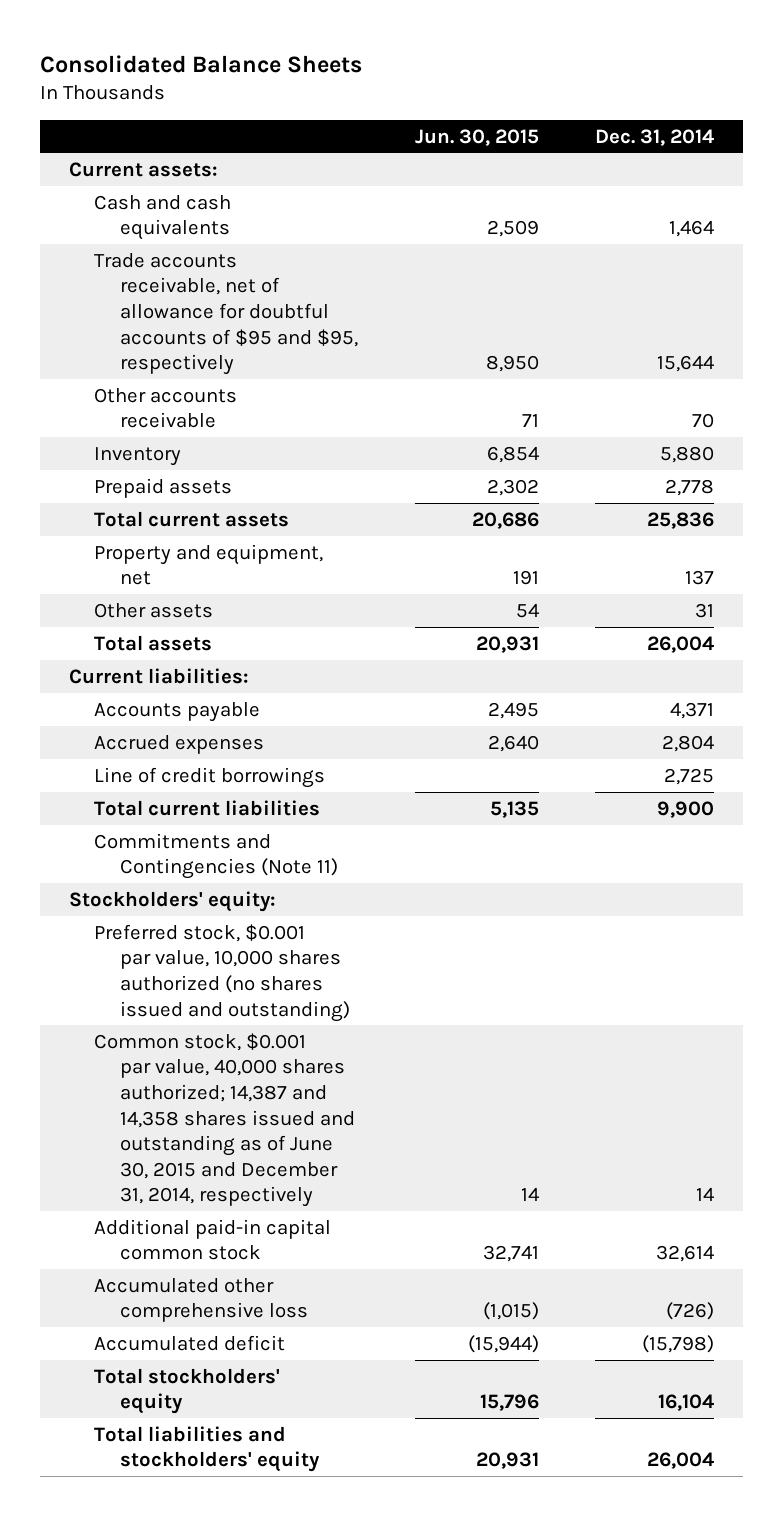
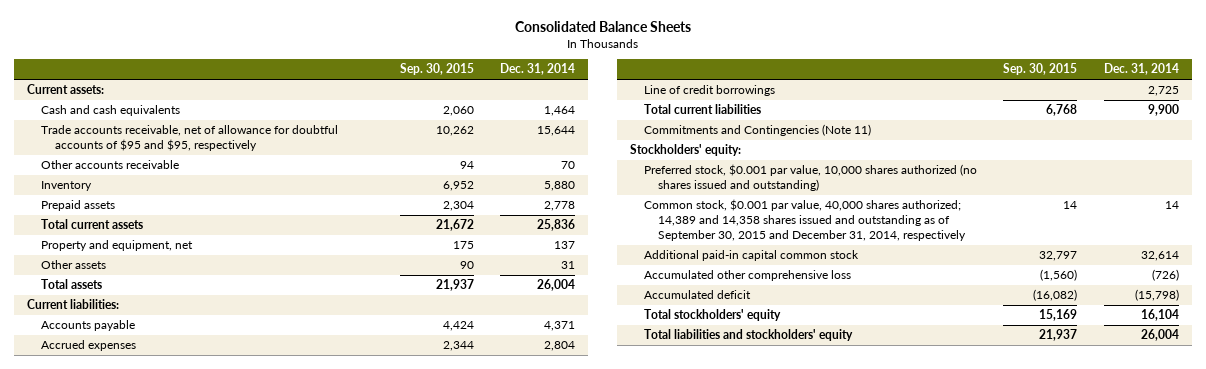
[414,128,539,146] Jun. 30, 2015 -> none
none -> [400,63,475,76] Sep. 30, 2015
[94,1032,356,1208] Common stock, $0.001 par value, 40,000 shares authorized; 14,387 and 14,358 shares issued and outstanding as of June 30, 2015 and December 31, 2014, respectively -> [644,199,967,242] Common stock, $0.001 par value, 40,000 shares authorized; 14,389 and 14,358 shares issued and outstanding as of September 30, 2015 and December 31, 2014, respectively

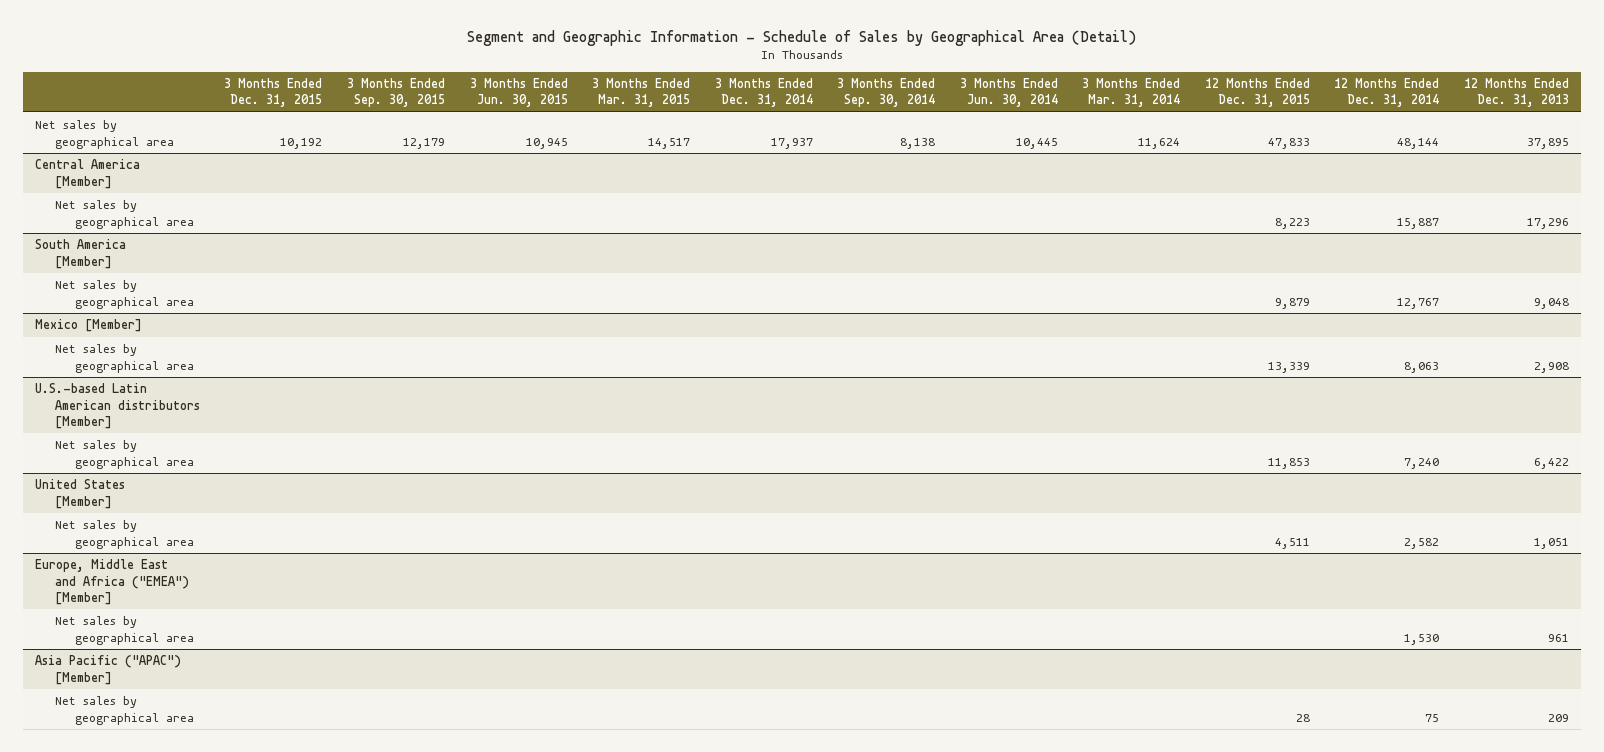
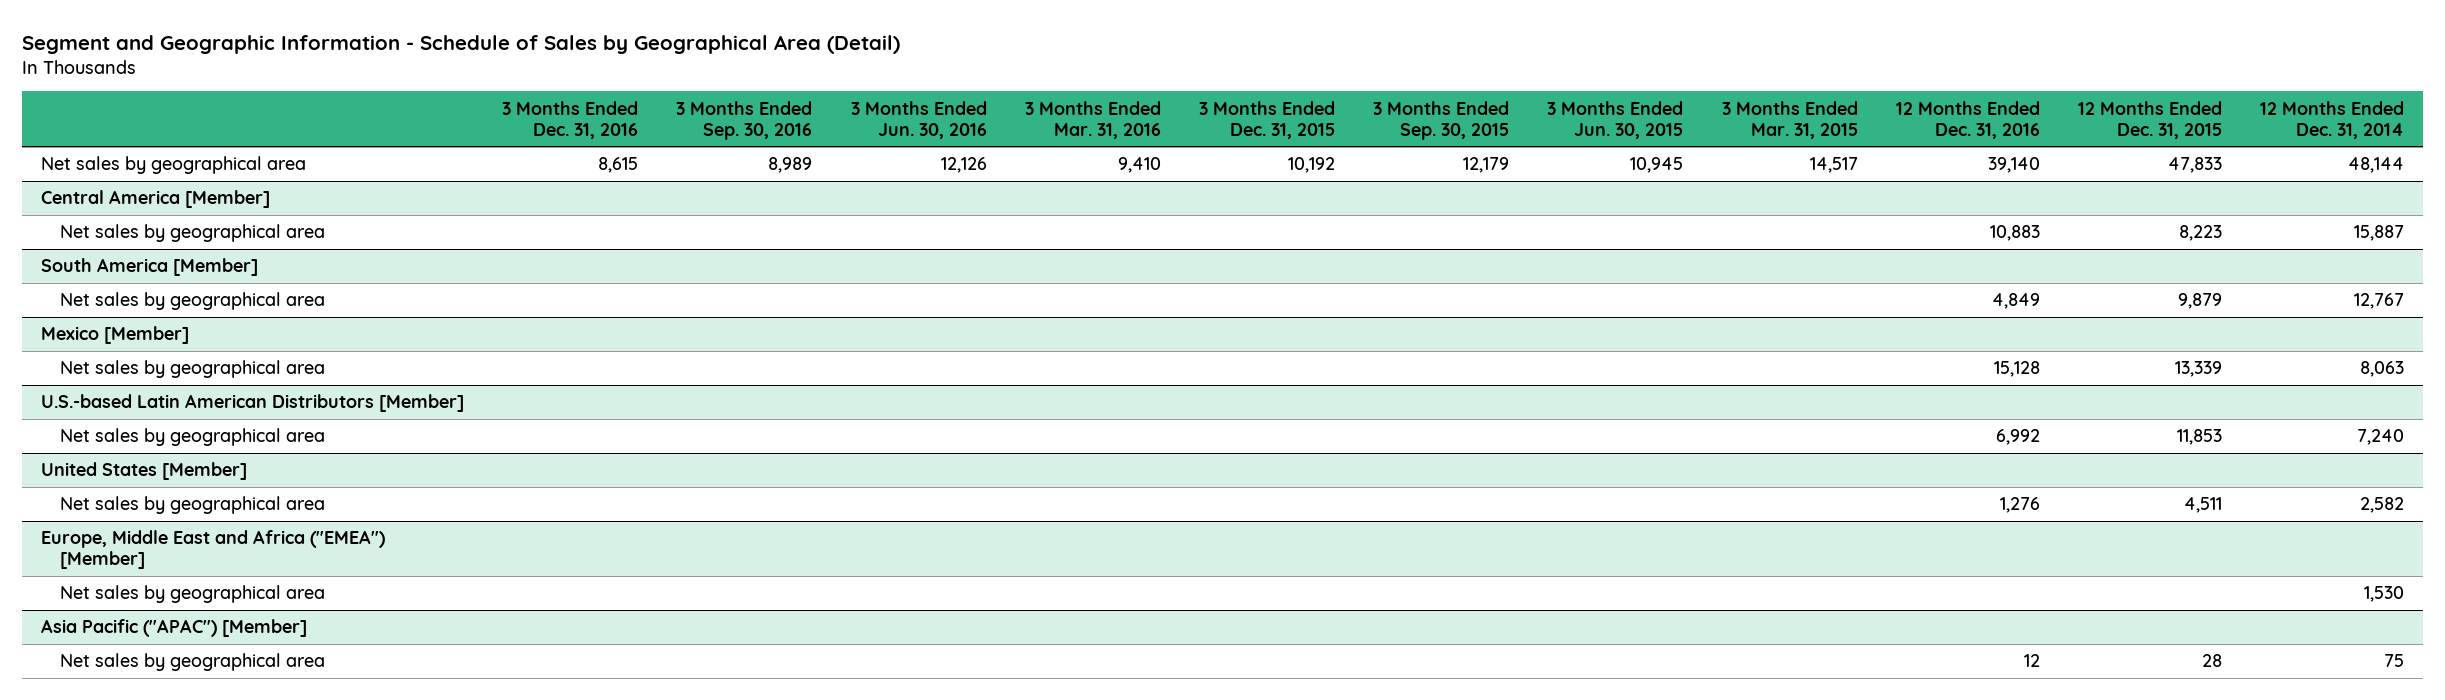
[714,78,813,108] 3 Months Ended Dec. 31, 2014 -> none
[837,78,936,108] 3 Months Ended Sep. 30, 2014 -> none
[959,78,1058,108] 3 Months Ended Jun. 30, 2014 -> none
[1082,78,1181,108] 3 Months Ended Mar. 31, 2014 -> none
[1463,78,1569,108] 12 Months Ended Dec. 31, 2013 -> none
none -> [502,100,639,139] 3 Months Ended Dec. 31, 2016
none -> [676,100,813,140] 3 Months Ended Sep. 30, 2016
none -> [850,100,987,139] 3 Months Ended Jun. 30, 2016
none -> [1024,100,1161,139] 3 Months Ended Mar. 31, 2016
none -> [1895,100,2040,139] 12 Months Ended Dec. 31, 2016
[34,383,200,429] U.S.-based Latin American distributors [Member] -> [41,394,465,413] U.S.-based Latin American Distributors [Member]

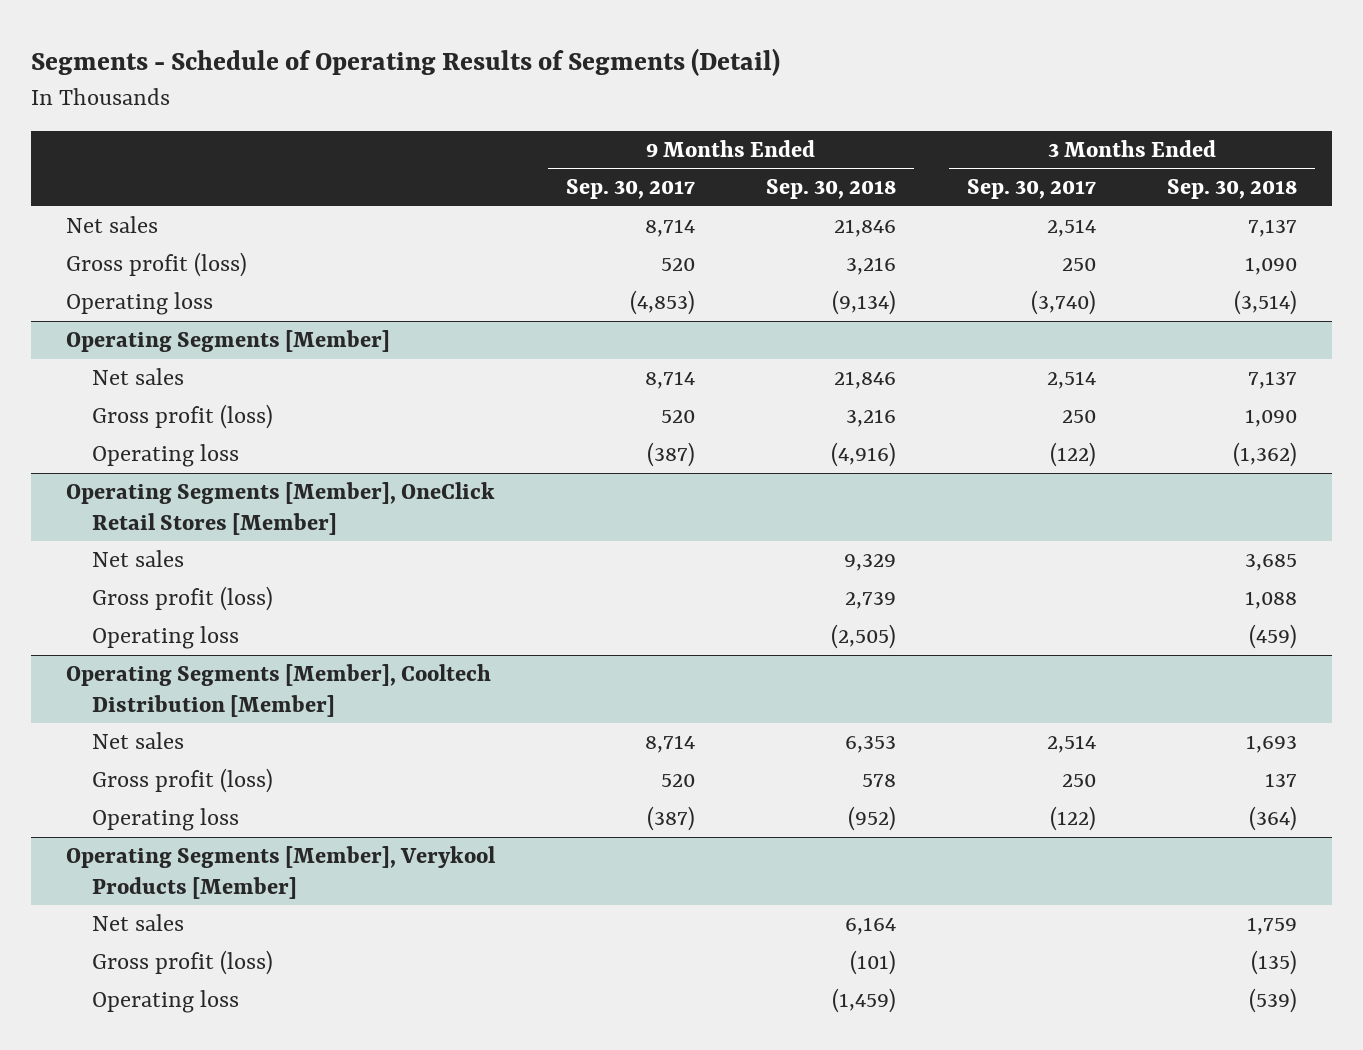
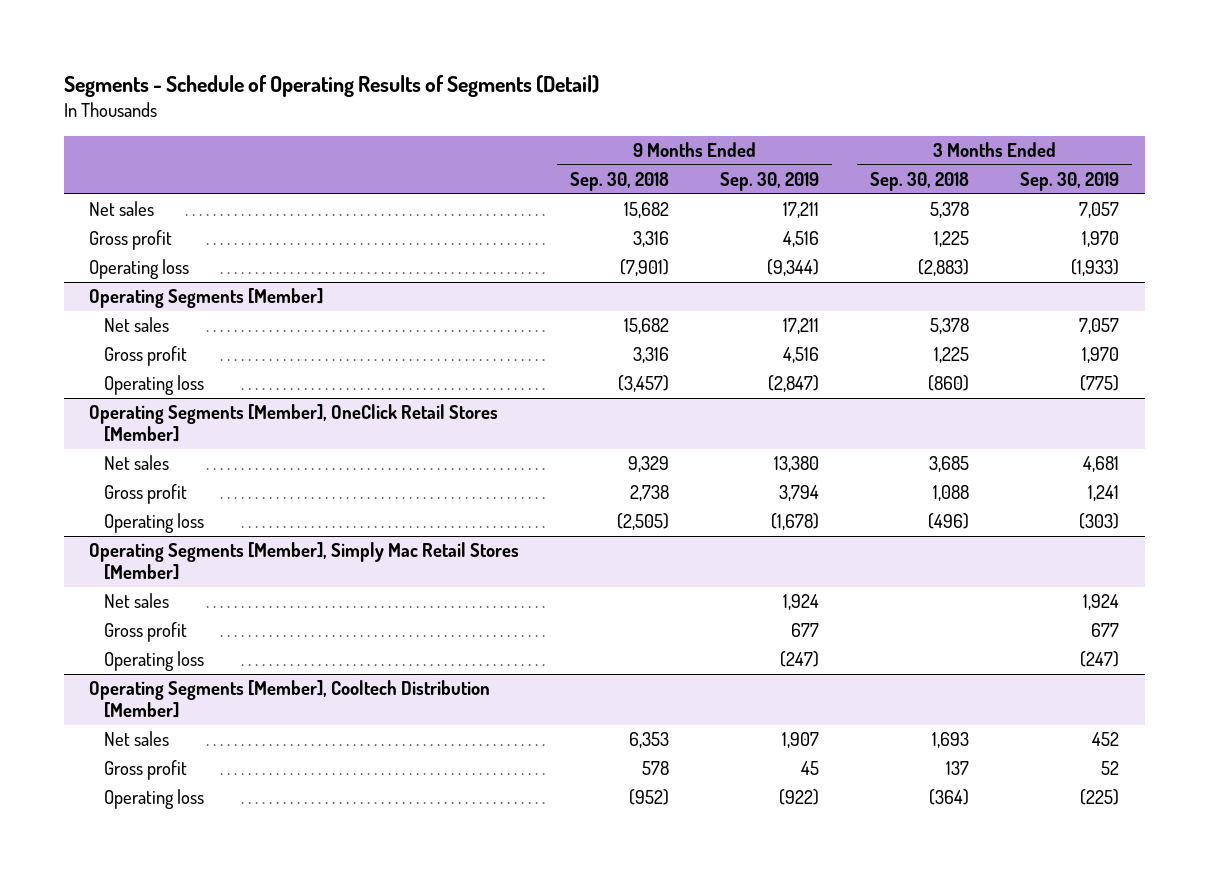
[566,179,696,200] Sep. 30, 2017 -> none
[966,179,1096,200] Sep. 30, 2017 -> none
none -> [720,171,820,191] Sep. 30, 2019
none -> [1020,171,1120,191] Sep. 30, 2019
[833,219,896,238] 21,846 -> [624,202,670,219] 15,682
[1247,219,1297,238] 7,137 -> [930,202,970,219] 5,378
[66,252,248,278] Gross profit (loss) -> [89,230,173,251] Gross profit
[845,257,896,276] 3,216 -> [633,231,670,248] 3,316
[1244,257,1297,276] 1,090 -> [934,231,970,248] 1,225
[831,290,896,316] (9,134) -> [620,259,670,277] (7,901)
[1233,290,1297,316] (3,514) -> [918,259,970,277] (2,883)
[833,371,896,390] 21,846 -> [624,318,670,335] 15,682
[1247,371,1297,390] 7,137 -> [930,318,970,335] 5,378
[91,404,273,430] Gross profit (loss) -> [104,346,188,367] Gross profit
[845,409,896,428] 3,216 -> [633,347,670,364] 3,316
[1244,409,1297,428] 1,090 -> [934,347,970,364] 1,225
[830,442,896,468] (4,916) -> [618,375,670,393] (3,457)
[1232,442,1297,468] (1,362) -> [928,375,970,392] (860)
[91,586,273,612] Gross profit (loss) -> [104,484,188,505] Gross profit
[844,592,896,610] 2,739 -> [630,485,670,502] 2,738
[1248,624,1297,650] (459) -> [928,513,970,530] (496)
none -> [89,542,520,581] Operating Segments [Member], Simply Mac Retail Stores [Member]
none -> [104,593,170,609] Net sales
none -> [104,622,188,643] Gross profit
none -> [104,651,205,672] Operating loss
[91,768,273,794] Gross profit (loss) -> [104,760,188,781] Gross profit
[66,846,496,899] Operating Segments [Member], Verykool Products [Member] -> none
[91,914,184,932] Net sales -> none
[91,950,273,976] Gross profit (loss) -> none
[91,990,239,1014] Operating loss -> none

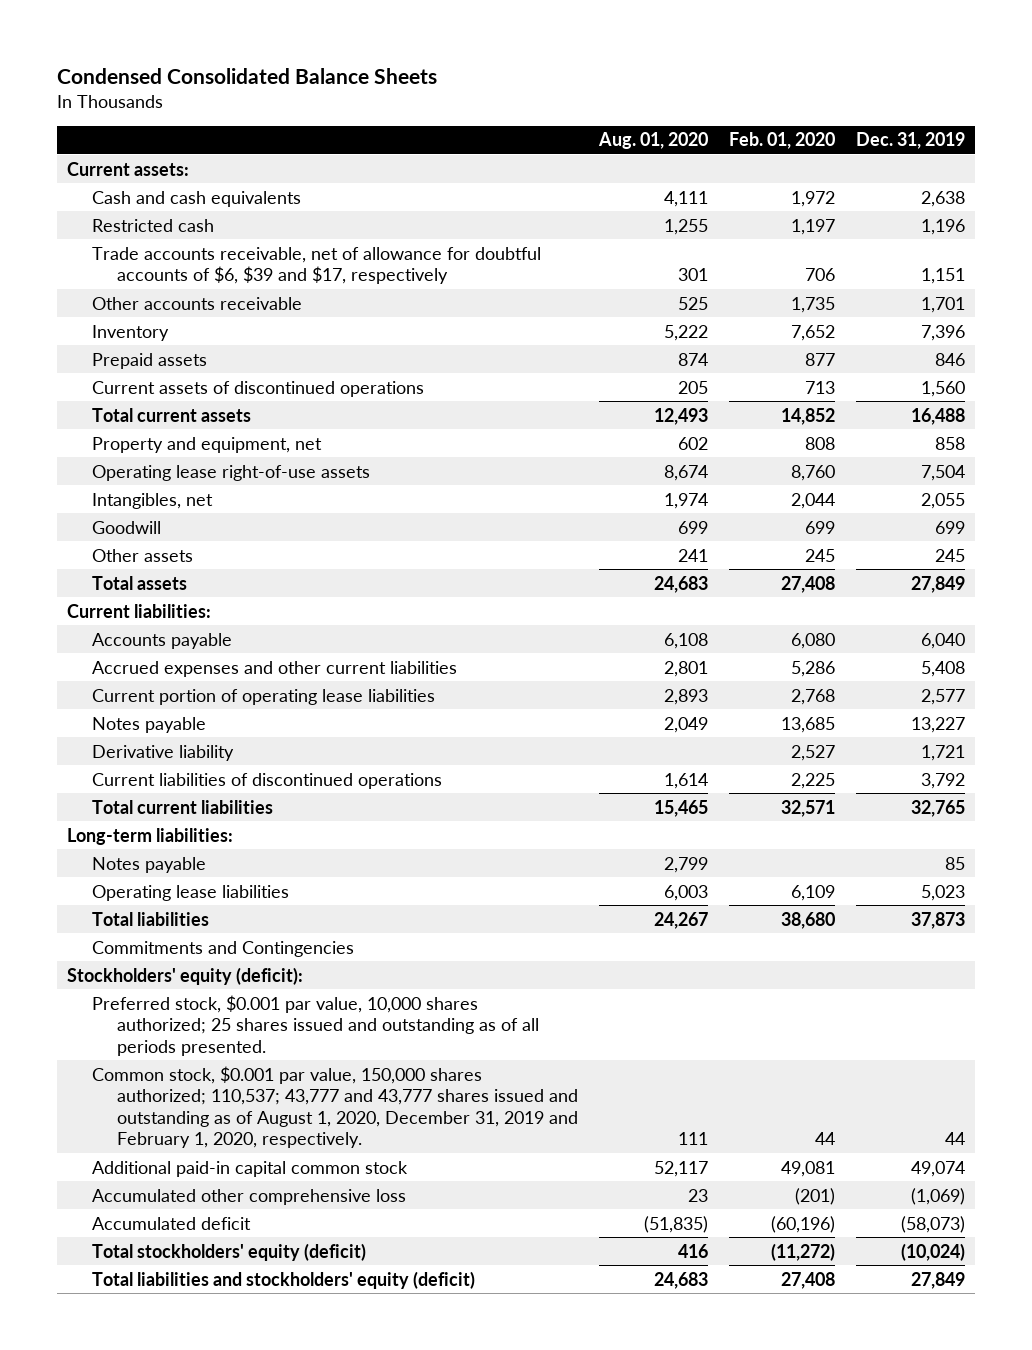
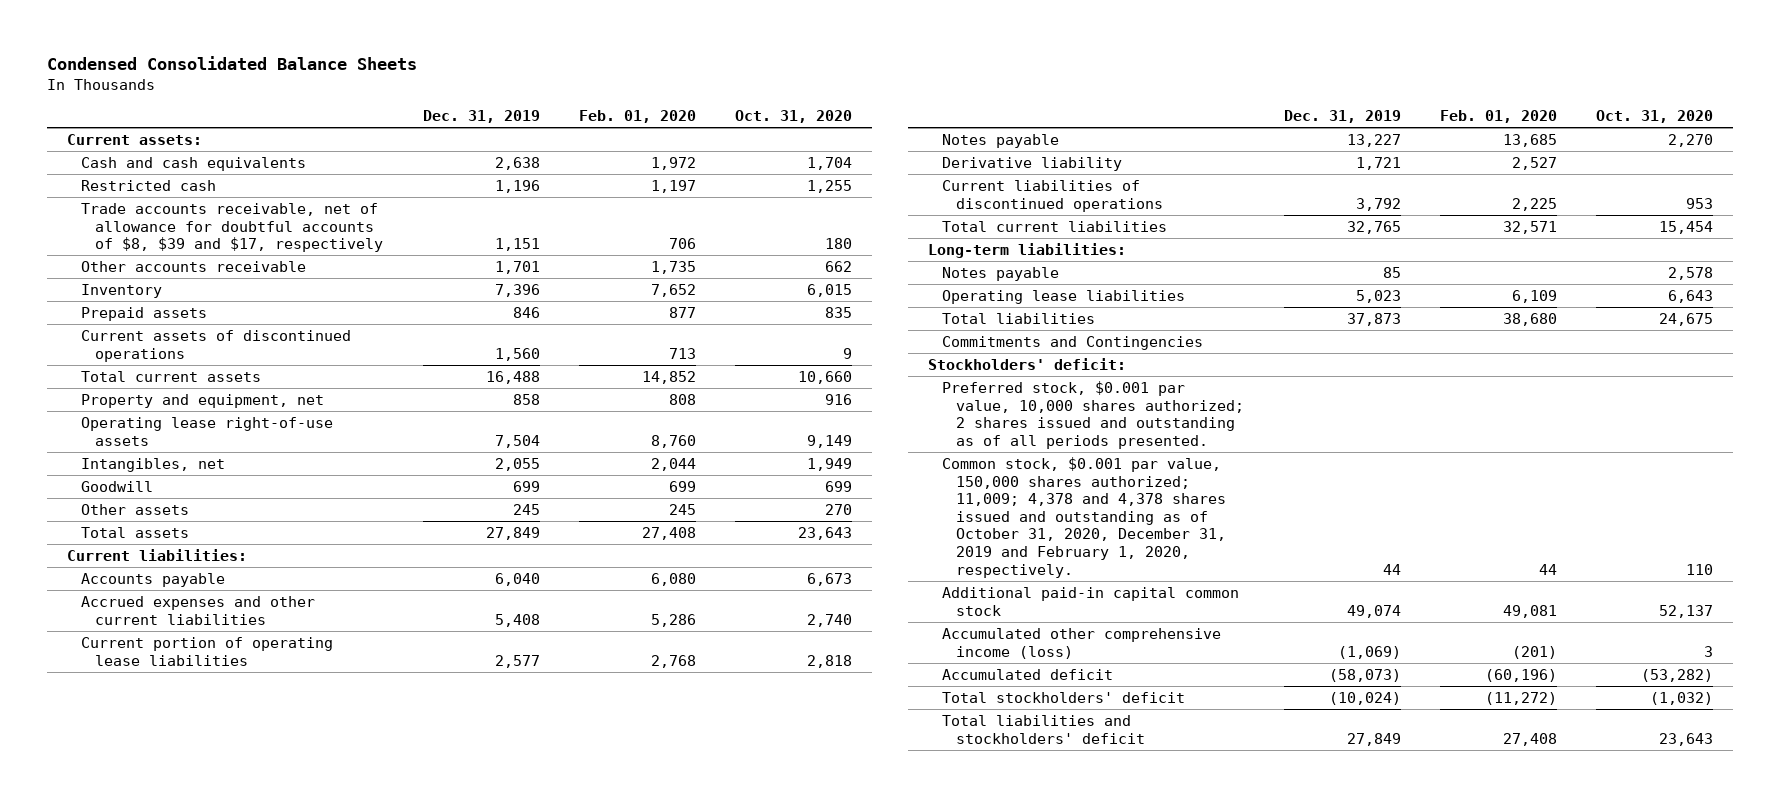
[597,132,708,150] Aug. 01, 2020 -> none
none -> [735,110,853,124] Oct. 31, 2020
[92,246,542,285] Trade accounts receivable, net of allowance for doubtful accounts of $6, $39 and $17, respectively -> [81,202,384,253] Trade accounts receivable, net of allowance for doubtful accounts of $8, $39 and $17, respectively
[67,966,304,985] Stockholders' equity (deficit): -> [927,357,1126,370] Stockholders' deficit:
[92,994,540,1056] Preferred stock, $0.001 par value, 10,000 shares authorized; 25 shares issued and outstanding as of all periods presented. -> [942,380,1245,449] Preferred stock, $0.001 par value, 10,000 shares authorized; 2 shares issued and outstanding as of all periods presented.
[92,1065,579,1149] Common stock, $0.001 par value, 150,000 shares authorized; 110,537; 43,777 and 43,777 shares issued and outstanding as of August 1, 2020, December 31, 2019 and February 1, 2020, respectively. -> [942,456,1227,578] Common stock, $0.001 par value, 150,000 shares authorized; 11,009; 4,378 and 4,378 shares issued and outstanding as of October 31, 2020, December 31, 2019 and February 1, 2020, respectively.
[92,1188,407,1205] Accumulated other comprehensive loss -> [942,627,1222,659] Accumulated other comprehensive income (loss)
[92,1242,367,1261] Total stockholders' equity (deficit) -> [942,691,1186,703] Total stockholders' deficit
[92,1270,476,1289] Total liabilities and stockholders' equity (deficit) -> [942,714,1146,744] Total liabilities and stockholders' deficit

